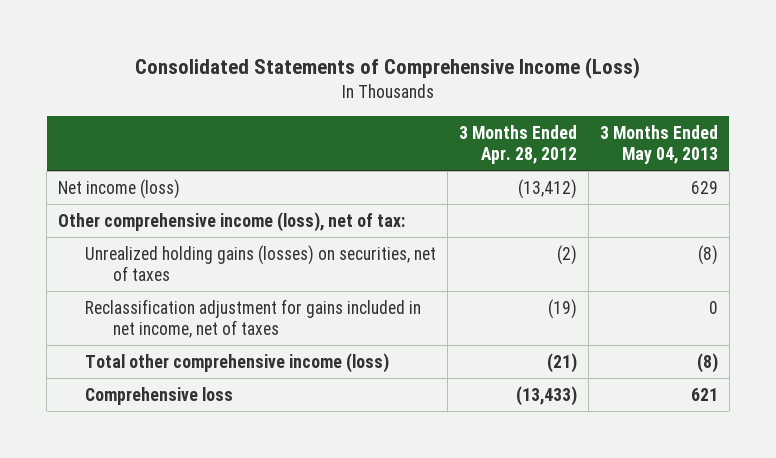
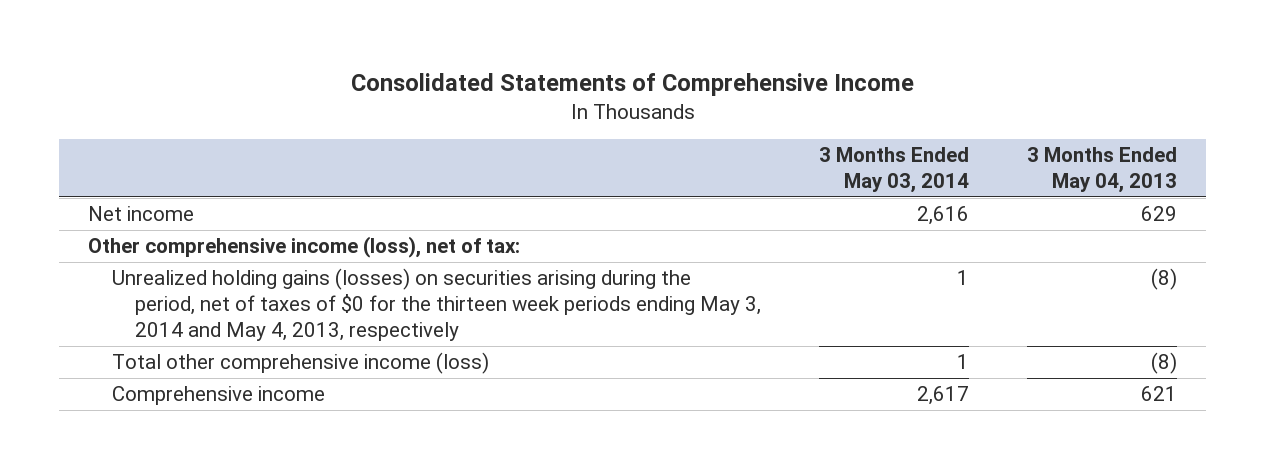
[135,57,641,80] Consolidated Statements of Comprehensive Income (Loss) -> [350,72,914,96] Consolidated Statements of Comprehensive Income
[459,124,578,165] 3 Months Ended Apr. 28, 2012 -> none
none -> [819,147,970,194] 3 Months Ended May 03, 2014
[58,178,181,199] Net income (loss) -> [88,206,195,222] Net income
[85,298,422,339] Reclassification adjustment for gains included in net income, net of taxes -> none
[85,244,437,282] Unrealized holding gains (losses) on securities, net of taxes -> [111,268,761,342] Unrealized holding gains (losses) on securities arising during the period, net of taxes of $0 for the thirteen week periods ending May 3, 2014 and May 4, 2013, respectively
[85,386,234,405] Comprehensive loss -> [111,386,325,406] Comprehensive income

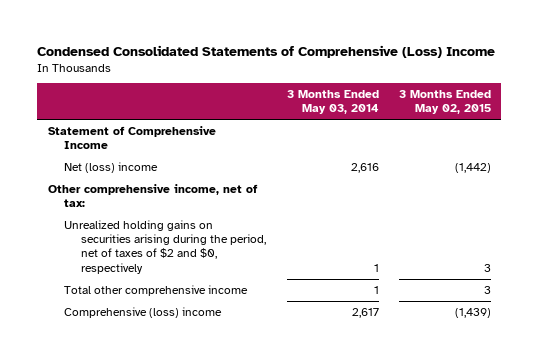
[350,72,914,96] Consolidated Statements of Comprehensive Income -> [37,44,496,58] Condensed Consolidated Statements of Comprehensive (Loss) Income
[1027,147,1178,194] 3 Months Ended May 04, 2013 -> none
none -> [399,90,492,115] 3 Months Ended May 02, 2015
none -> [47,125,216,150] Statement of Comprehensive Income
[88,206,195,222] Net income -> [64,161,159,173] Net (loss) income
[88,236,521,259] Other comprehensive income (loss), net of tax: -> [47,183,258,208] Other comprehensive income, net of tax:
[111,268,761,342] Unrealized holding gains (losses) on securities arising during the period, net of taxes of $0 for the thirteen week periods ending May 3, 2014 and May 4, 2013, respectively -> [64,219,267,274] Unrealized holding gains on securities arising during the period, net of taxes of $2 and $0, respectively
[111,352,489,375] Total other comprehensive income (loss) -> [64,284,249,296] Total other comprehensive income
[111,386,325,406] Comprehensive income -> [64,306,223,318] Comprehensive (loss) income

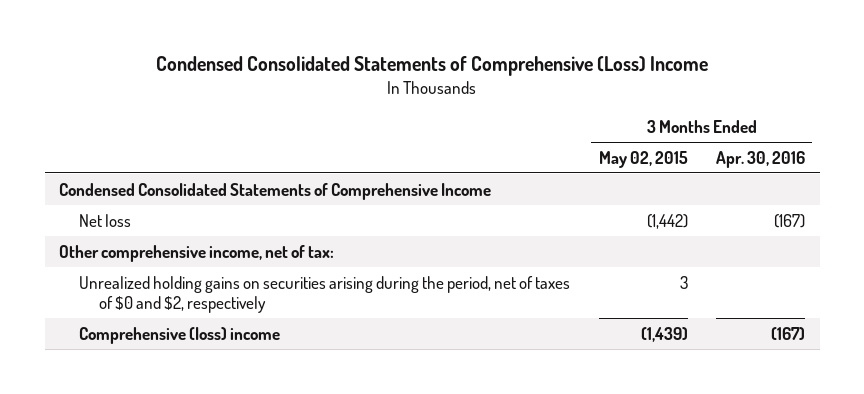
[286,90,379,115] 3 Months Ended May 03, 2014 -> none
none -> [716,150,806,168] Apr. 30, 2016
[47,125,216,150] Statement of Comprehensive Income -> [58,182,491,200] Condensed Consolidated Statements of Comprehensive Income
[64,161,159,173] Net (loss) income -> [78,213,131,227] Net loss
[64,284,249,296] Total other comprehensive income -> none
[64,219,267,274] Unrealized holding gains on securities arising during the period, net of taxes of $2 and $0, respectively -> [78,275,570,313] Unrealized holding gains on securities arising during the period, net of taxes of $0 and $2, respectively

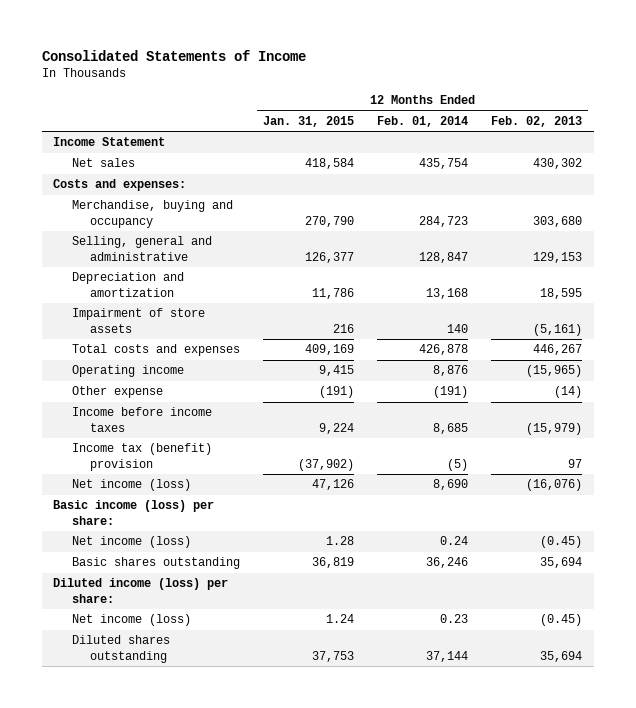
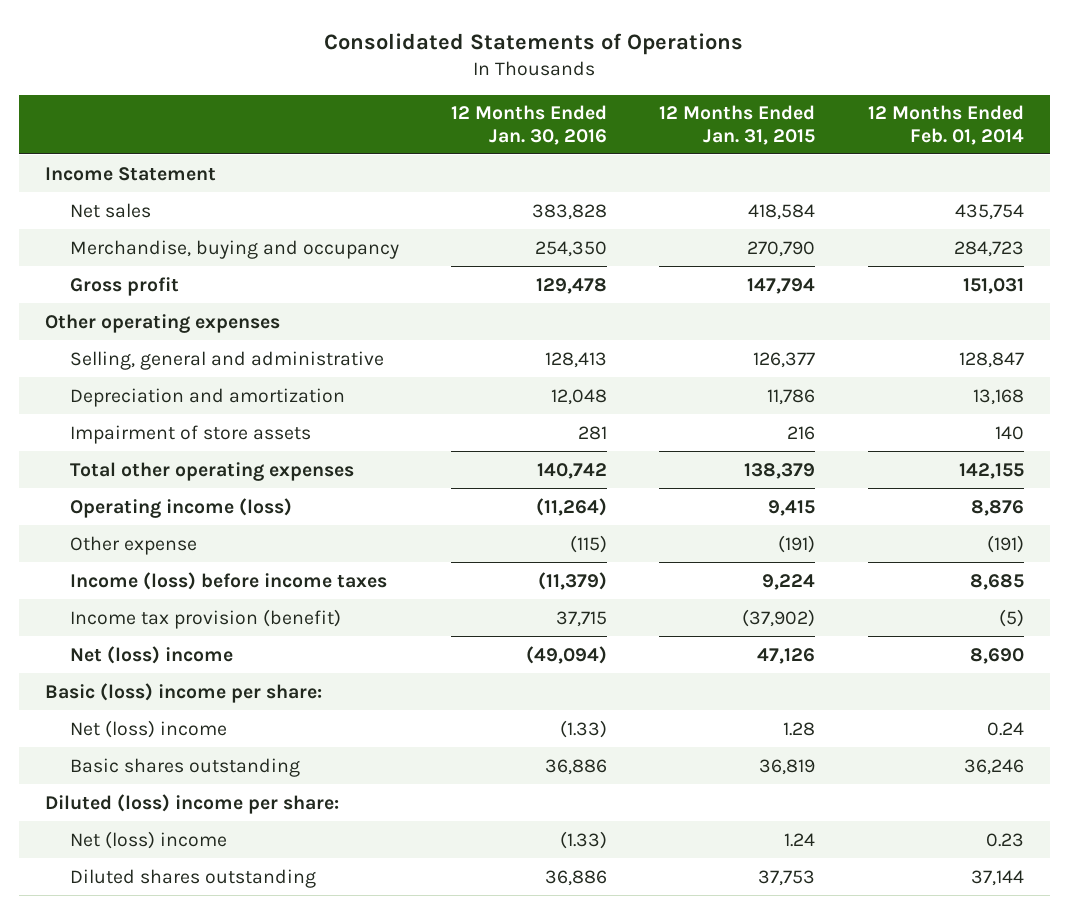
[41,49,306,61] Consolidated Statements of Income -> [324,33,744,56] Consolidated Statements of Operations
[491,115,583,127] Feb. 02, 2013 -> none
none -> [451,105,608,145] 12 Months Ended Jan. 30, 2016
[53,179,187,192] Costs and expenses: -> none
none -> [69,276,179,296] Gross profit
none -> [45,313,281,333] Other operating expenses
[71,344,240,357] Total costs and expenses -> none
none -> [69,461,354,481] Total other operating expenses
[71,365,184,378] Operating income -> [69,497,292,518] Operating income (loss)
[71,407,212,432] Income before income taxes -> [69,571,387,590] Income (loss) before income taxes
[71,443,212,471] Income tax (benefit) provision -> [69,608,341,629] Income tax provision (benefit)
[71,479,191,492] Net income (loss) -> [69,645,233,664] Net (loss) income
[53,500,215,525] Basic income (loss) per share: -> [45,682,323,703] Basic (loss) income per share:
[71,536,191,549] Net income (loss) -> [69,719,227,738] Net (loss) income
[53,578,229,603] Diluted income (loss) per share: -> [45,793,340,814] Diluted (loss) income per share:
[71,614,191,627] Net income (loss) -> [69,830,227,849] Net (loss) income

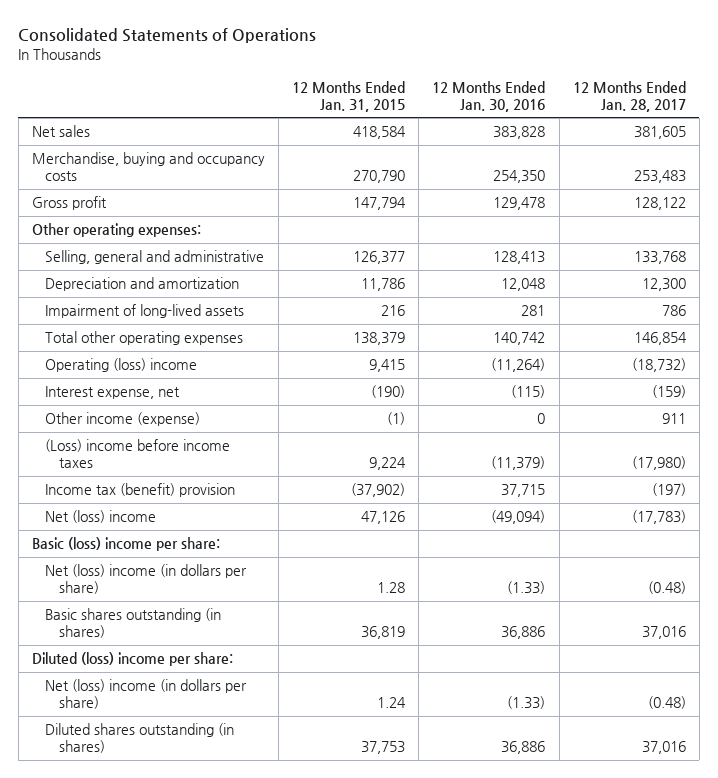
[867,105,1024,145] 12 Months Ended Feb. 01, 2014 -> none
none -> [572,80,686,112] 12 Months Ended Jan. 28, 2017
[45,166,217,181] Income Statement -> none
[69,239,399,259] Merchandise, buying and occupancy -> [31,152,265,182] Merchandise, buying and occupancy costs
[45,313,281,333] Other operating expenses -> [31,223,201,238] Other operating expenses:
[69,424,311,444] Impairment of store assets -> [45,304,245,319] Impairment of long-lived assets
[69,497,292,518] Operating income (loss) -> [45,358,198,373] Operating (loss) income
none -> [45,386,181,400] Interest expense, net
[69,535,197,555] Other expense -> [45,412,201,427] Other income (expense)
[570,534,608,553] (115) -> [537,413,546,425] 0
[778,534,816,553] (191) -> [387,412,406,426] (1)
[69,571,387,590] Income (loss) before income taxes -> [45,439,231,469] (Loss) income before income taxes
[69,608,341,629] Income tax provision (benefit) -> [45,483,236,498] Income tax (benefit) provision
[69,719,227,738] Net (loss) income -> [45,564,248,595] Net (loss) income (in dollars per share)
[69,757,300,777] Basic shares outstanding -> [45,608,222,639] Basic shares outstanding (in shares)
[69,830,227,849] Net (loss) income -> [45,679,248,710] Net (loss) income (in dollars per share)
[69,868,316,888] Diluted shares outstanding -> [45,723,235,754] Diluted shares outstanding (in shares)

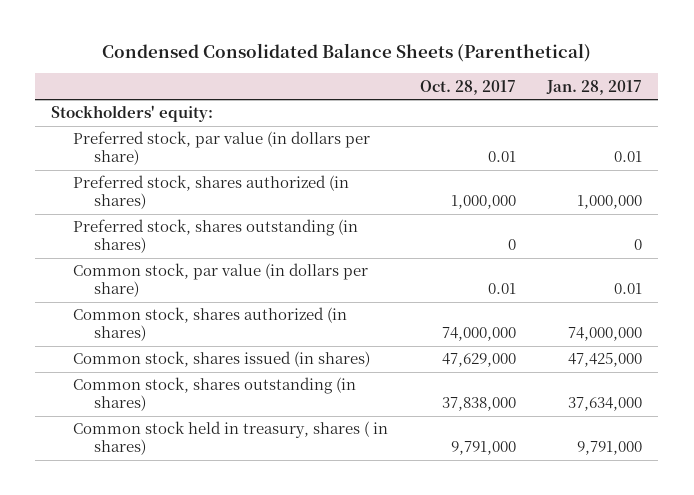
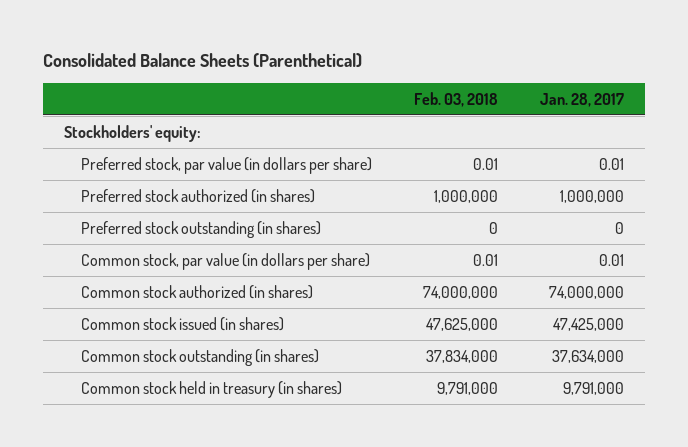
[101,43,591,63] Condensed Consolidated Balance Sheets (Parenthetical) -> [42,53,362,69] Consolidated Balance Sheets (Parenthetical)
[419,79,516,95] Oct. 28, 2017 -> none
none -> [414,91,499,107] Feb. 03, 2018
[72,175,349,210] Preferred stock, shares authorized (in shares) -> [81,188,316,203] Preferred stock authorized (in shares)
[72,219,358,254] Preferred stock, shares outstanding (in shares) -> [81,220,322,238] Preferred stock outstanding (in shares)
[72,307,347,342] Common stock, shares authorized (in shares) -> [81,284,314,299] Common stock authorized (in shares)
[72,351,370,368] Common stock, shares issued (in shares) -> [81,316,285,331] Common stock issued (in shares)
[72,377,356,412] Common stock, shares outstanding (in shares) -> [81,348,320,366] Common stock outstanding (in shares)
[72,421,388,456] Common stock held in treasury, shares ( in shares) -> [81,380,343,398] Common stock held in treasury (in shares)

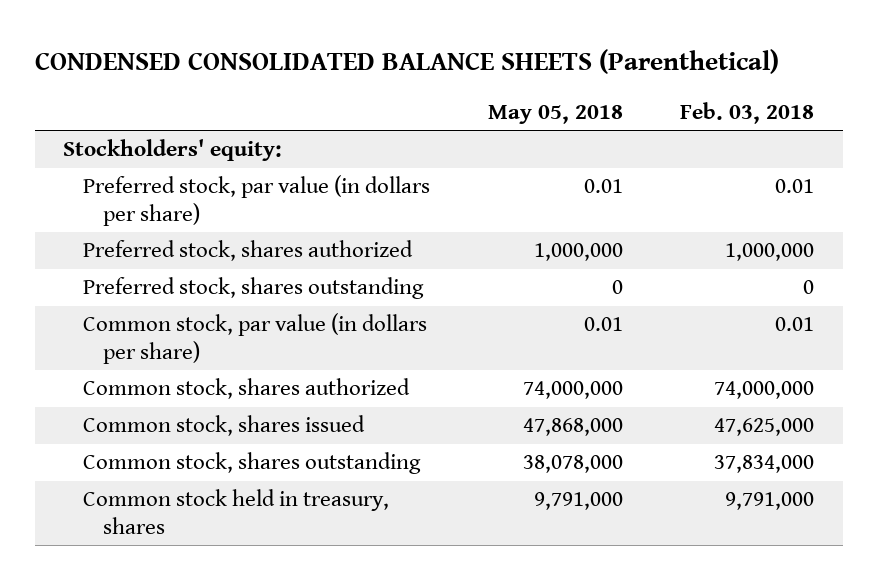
[42,53,362,69] Consolidated Balance Sheets (Parenthetical) -> [34,49,779,75] CONDENSED CONSOLIDATED BALANCE SHEETS (Parenthetical)
[540,92,625,107] Jan. 28, 2017 -> none
none -> [487,105,623,125] May 05, 2018
[81,188,316,203] Preferred stock authorized (in shares) -> [82,240,413,262] Preferred stock, shares authorized
[81,220,322,238] Preferred stock outstanding (in shares) -> [82,277,424,300] Preferred stock, shares outstanding
[81,284,314,299] Common stock authorized (in shares) -> [82,378,410,400] Common stock, shares authorized
[81,316,285,331] Common stock issued (in shares) -> [82,415,365,437] Common stock, shares issued
[81,348,320,366] Common stock outstanding (in shares) -> [82,452,421,475] Common stock, shares outstanding
[81,380,343,398] Common stock held in treasury (in shares) -> [82,489,389,534] Common stock held in treasury, shares

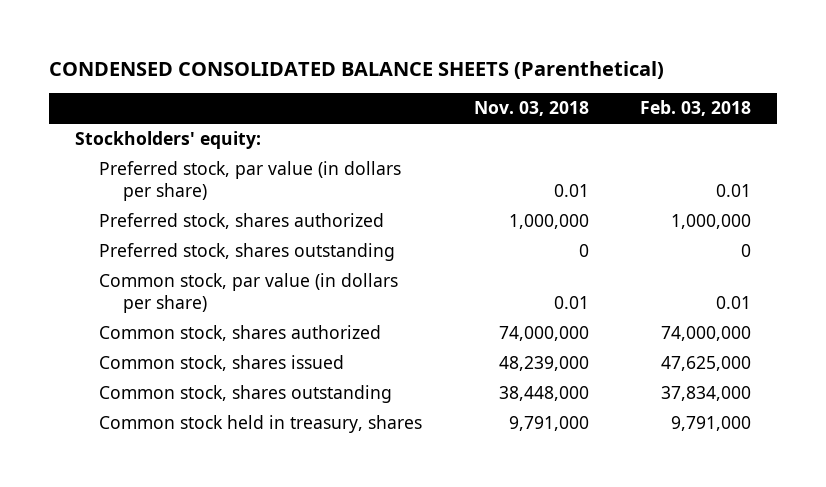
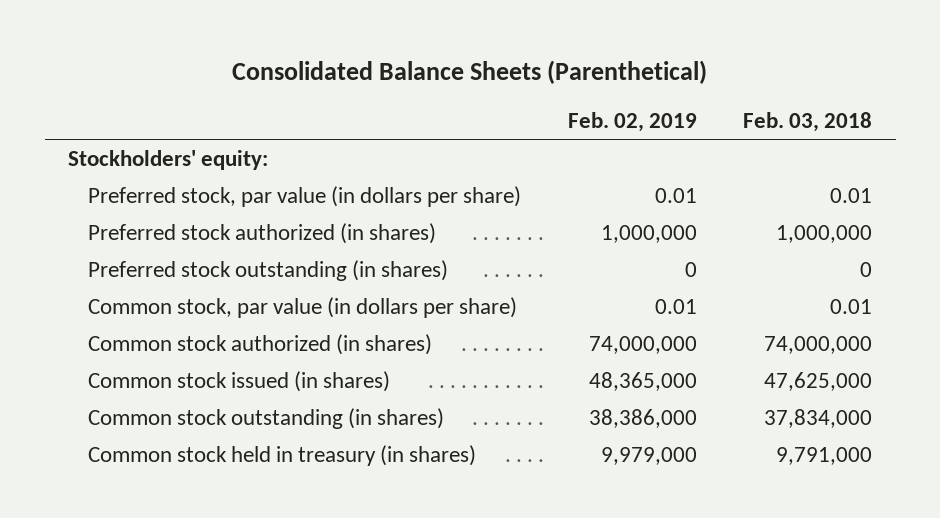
[48,60,664,79] CONDENSED CONSOLIDATED BALANCE SHEETS (Parenthetical) -> [232,59,708,84] Consolidated Balance Sheets (Parenthetical)
[473,101,589,117] Nov. 03, 2018 -> none
none -> [567,112,697,133] Feb. 02, 2019
[98,213,384,230] Preferred stock, shares authorized -> [88,222,437,244] Preferred stock authorized (in shares)
[98,243,395,262] Preferred stock, shares outstanding -> [88,259,449,281] Preferred stock outstanding (in shares)
[98,325,381,342] Common stock, shares authorized -> [88,333,433,355] Common stock authorized (in shares)
[98,355,344,372] Common stock, shares issued -> [88,370,391,392] Common stock issued (in shares)
[98,385,392,404] Common stock, shares outstanding -> [88,407,445,429] Common stock outstanding (in shares)
[98,415,422,434] Common stock held in treasury, shares -> [88,444,477,466] Common stock held in treasury (in shares)

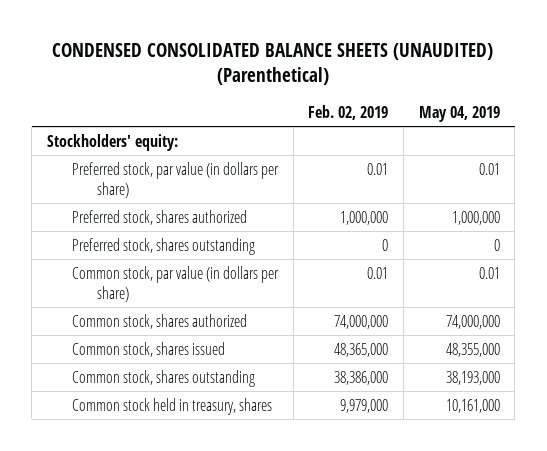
[232,59,708,84] Consolidated Balance Sheets (Parenthetical) -> [52,42,494,85] CONDENSED CONSOLIDATED BALANCE SHEETS (UNAUDITED) (Parenthetical)
[743,112,873,133] Feb. 03, 2018 -> none
none -> [418,105,500,122] May 04, 2019
[88,222,437,244] Preferred stock authorized (in shares) -> [72,209,248,225] Preferred stock, shares authorized
[88,259,449,281] Preferred stock outstanding (in shares) -> [72,237,256,255] Preferred stock, shares outstanding
[88,333,433,355] Common stock authorized (in shares) -> [72,313,248,329] Common stock, shares authorized
[88,370,391,392] Common stock issued (in shares) -> [72,341,226,357] Common stock, shares issued
[88,407,445,429] Common stock outstanding (in shares) -> [72,369,256,387] Common stock, shares outstanding
[88,444,477,466] Common stock held in treasury (in shares) -> [72,397,273,415] Common stock held in treasury, shares

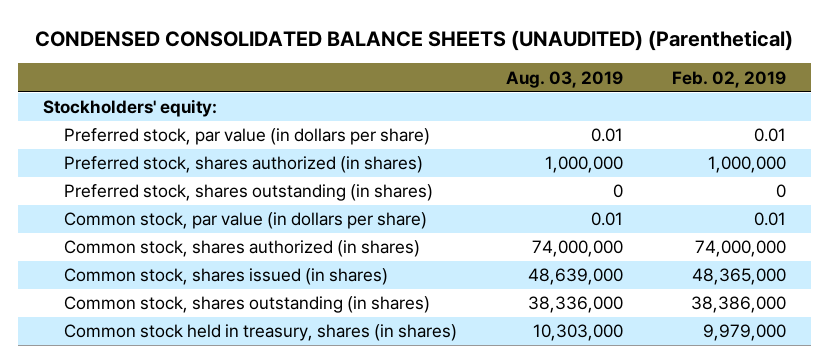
[418,105,500,122] May 04, 2019 -> none
none -> [506,70,624,88] Aug. 03, 2019
[72,209,248,225] Preferred stock, shares authorized -> [64,156,424,174] Preferred stock, shares authorized (in shares)
[72,237,256,255] Preferred stock, shares outstanding -> [64,184,434,202] Preferred stock, shares outstanding (in shares)
[72,313,248,329] Common stock, shares authorized -> [64,240,421,258] Common stock, shares authorized (in shares)
[72,341,226,357] Common stock, shares issued -> [64,268,389,286] Common stock, shares issued (in shares)
[72,369,256,387] Common stock, shares outstanding -> [64,296,431,314] Common stock, shares outstanding (in shares)
[72,397,273,415] Common stock held in treasury, shares -> [64,324,458,342] Common stock held in treasury, shares (in shares)

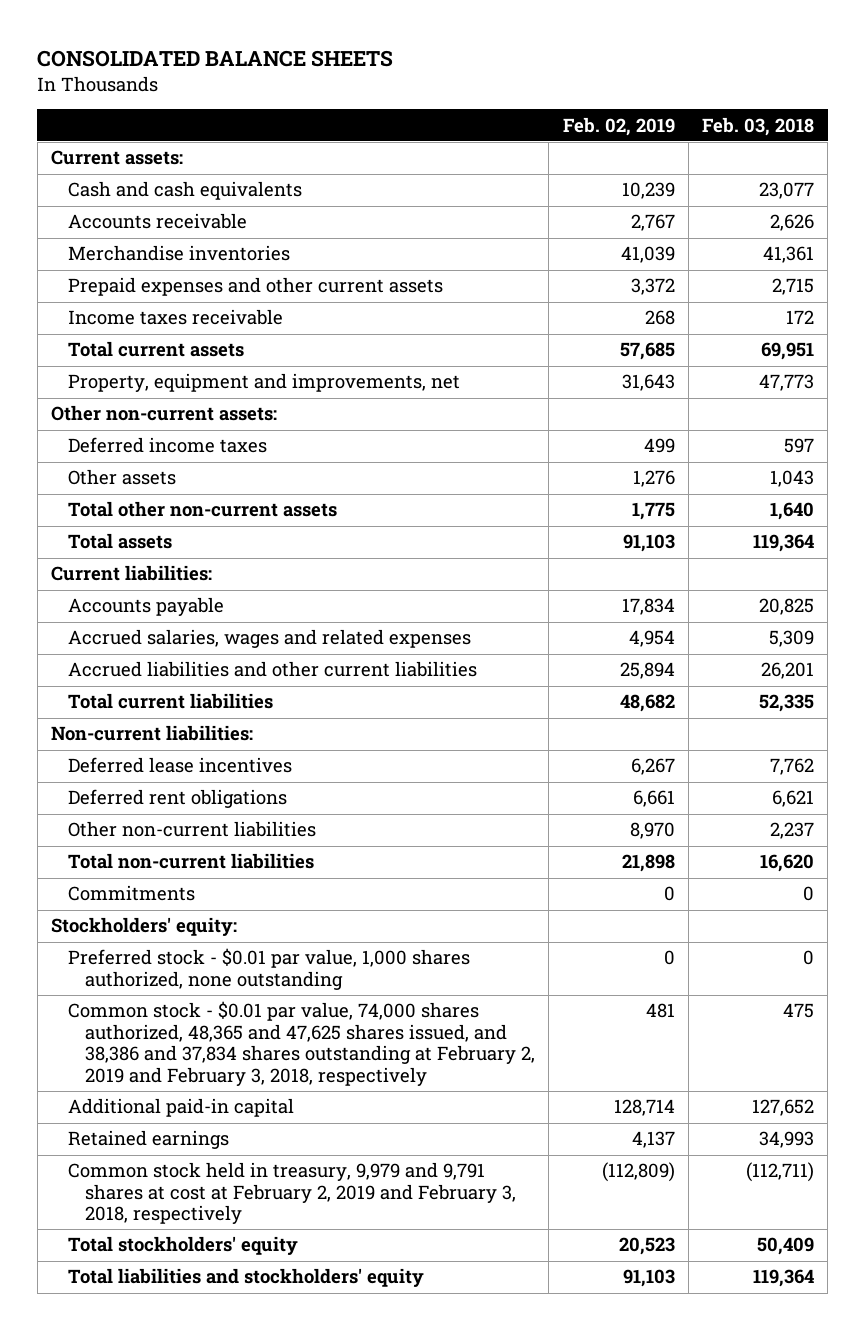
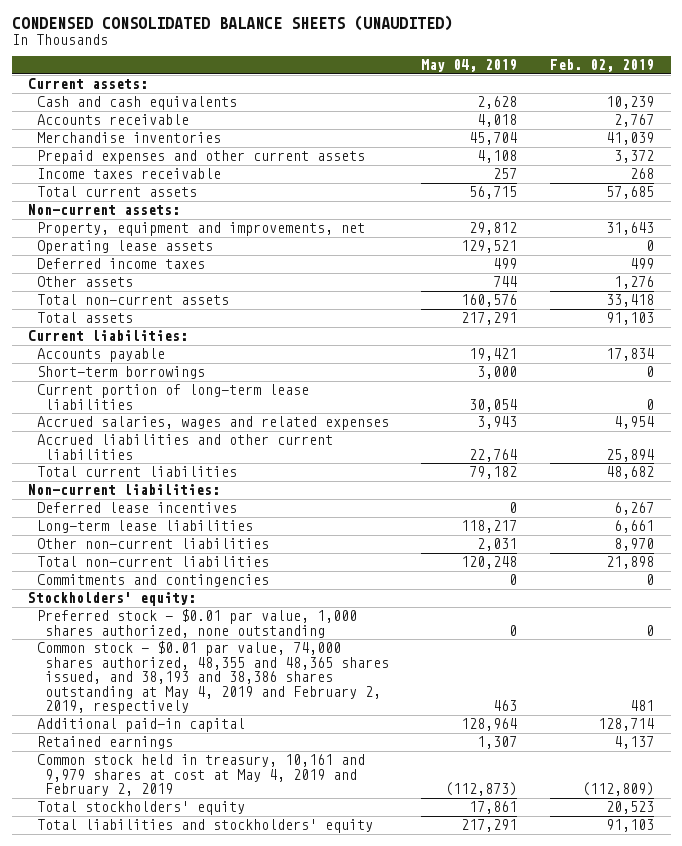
[37,49,394,67] CONSOLIDATED BALANCE SHEETS -> [11,15,453,32] CONDENSED CONSOLIDATED BALANCE SHEETS (UNAUDITED)
[702,116,815,136] Feb. 03, 2018 -> none
none -> [421,58,518,72] May 04, 2019
none -> [28,204,181,216] Non-current assets:
[50,405,277,422] Other non-current assets: -> none
none -> [36,240,213,255] Operating lease assets
[68,501,338,518] Total other non-current assets -> [36,294,229,306] Total non-current assets
[631,502,675,521] 1,775 -> [606,294,655,308] 33,418
none -> [36,366,205,380] Short-term borrowings
none -> [36,384,309,410] Current portion of long-term lease liabilities
[68,789,288,809] Deferred rent obligations -> [36,520,253,534] Long-term lease liabilities
[68,885,196,902] Commitments -> [36,574,269,588] Commitments and contingencies
[68,1001,536,1086] Common stock - $0.01 par value, 74,000 shares authorized, 48,365 and 47,625 shares issued, and 38,386 and 37,834 shares outstanding at February 2, 2019 and February 3, 2018, respectively -> [36,641,389,715] Common stock - $0.01 par value, 74,000 shares authorized, 48,355 and 48,365 shares issued, and 38,193 and 38,386 shares outstanding at May 4, 2019 and February 2, 2019, respectively
[68,1162,517,1225] Common stock held in treasury, 9,979 and 9,791 shares at cost at February 2, 2019 and February 3, 2018, respectively -> [36,754,365,797] Common stock held in treasury, 10,161 and 9,979 shares at cost at May 4, 2019 and February 2, 2019

